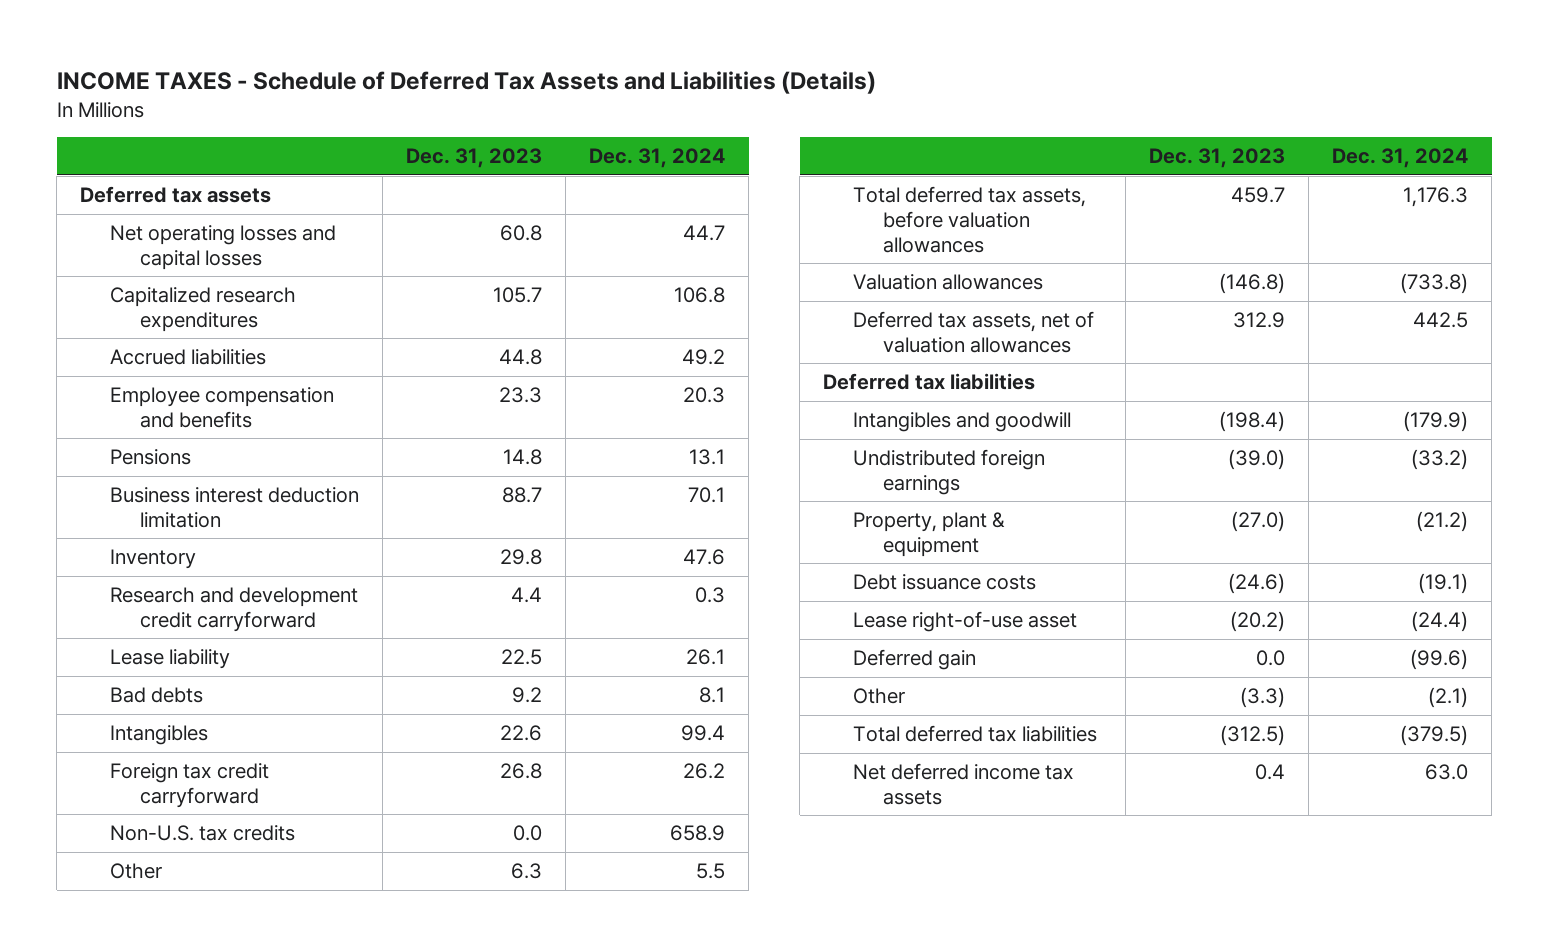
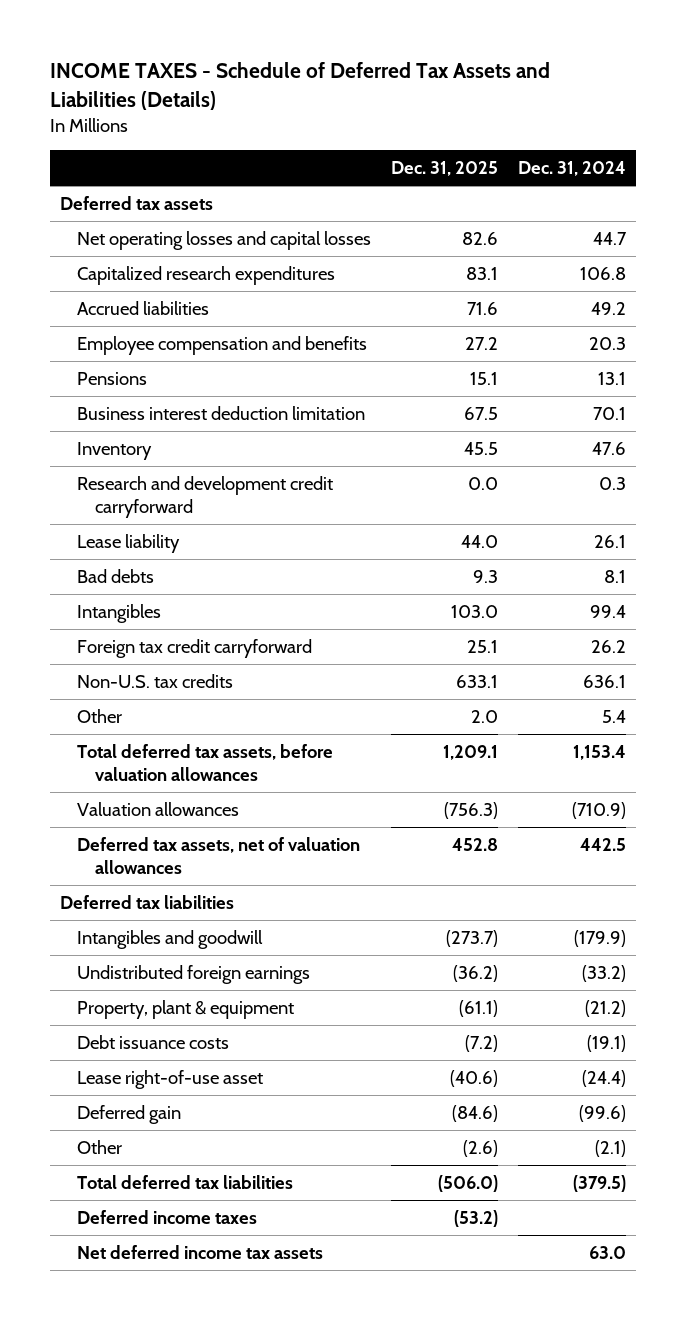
[406,148,543,169] Dec. 31, 2023 -> none
none -> [390,161,498,177] Dec. 31, 2025
[670,825,726,842] 658.9 -> [582,674,626,688] 636.1
[696,863,726,880] 5.5 -> [601,709,626,723] 5.4
[1403,187,1469,208] 1,176.3 -> [572,744,626,760] 1,153.4
[1400,273,1469,295] (733.8) -> [571,801,626,819] (710.9)
none -> [77,1209,258,1224] Deferred income taxes

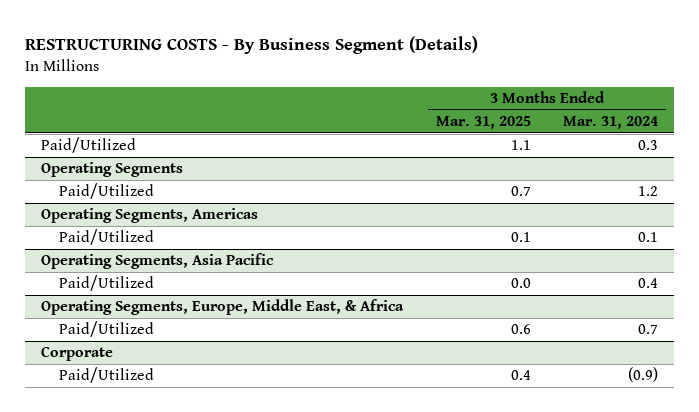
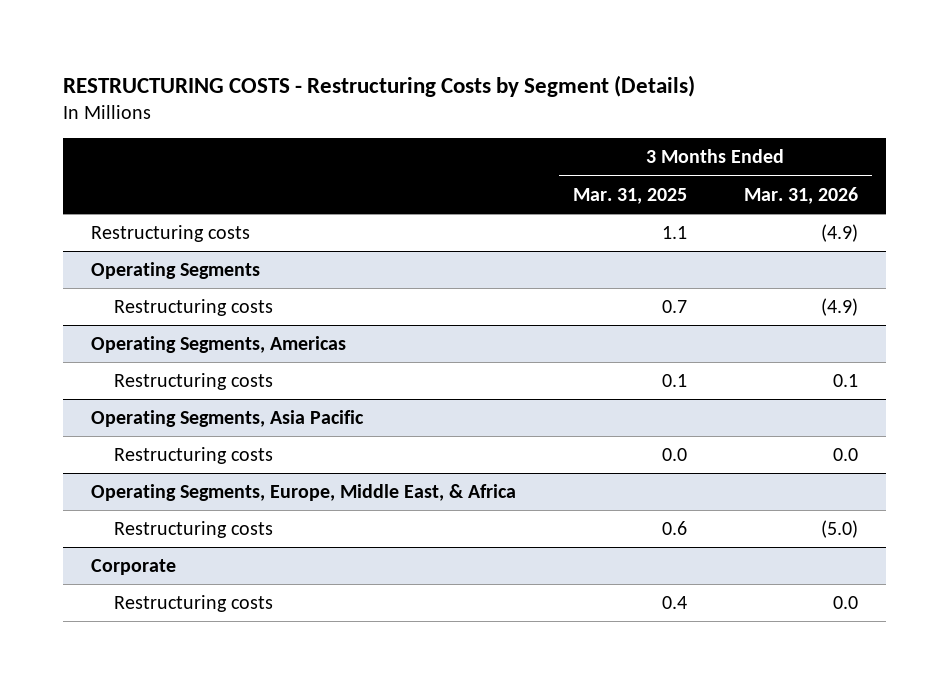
[25,35,479,54] RESTRUCTURING COSTS - By Business Segment (Details) -> [62,74,695,97] RESTRUCTURING COSTS - Restructuring Costs by Segment (Details)
[562,116,658,130] Mar. 31, 2024 -> none
none -> [743,186,858,204] Mar. 31, 2026
[41,137,137,154] Paid/Utilized -> [91,225,251,243] Restructuring costs
[59,183,155,200] Paid/Utilized -> [114,299,274,317] Restructuring costs
[59,229,155,246] Paid/Utilized -> [114,373,274,391] Restructuring costs
[59,275,155,292] Paid/Utilized -> [114,447,274,465] Restructuring costs
[59,321,155,338] Paid/Utilized -> [114,521,274,539] Restructuring costs
[59,367,155,384] Paid/Utilized -> [114,595,274,613] Restructuring costs

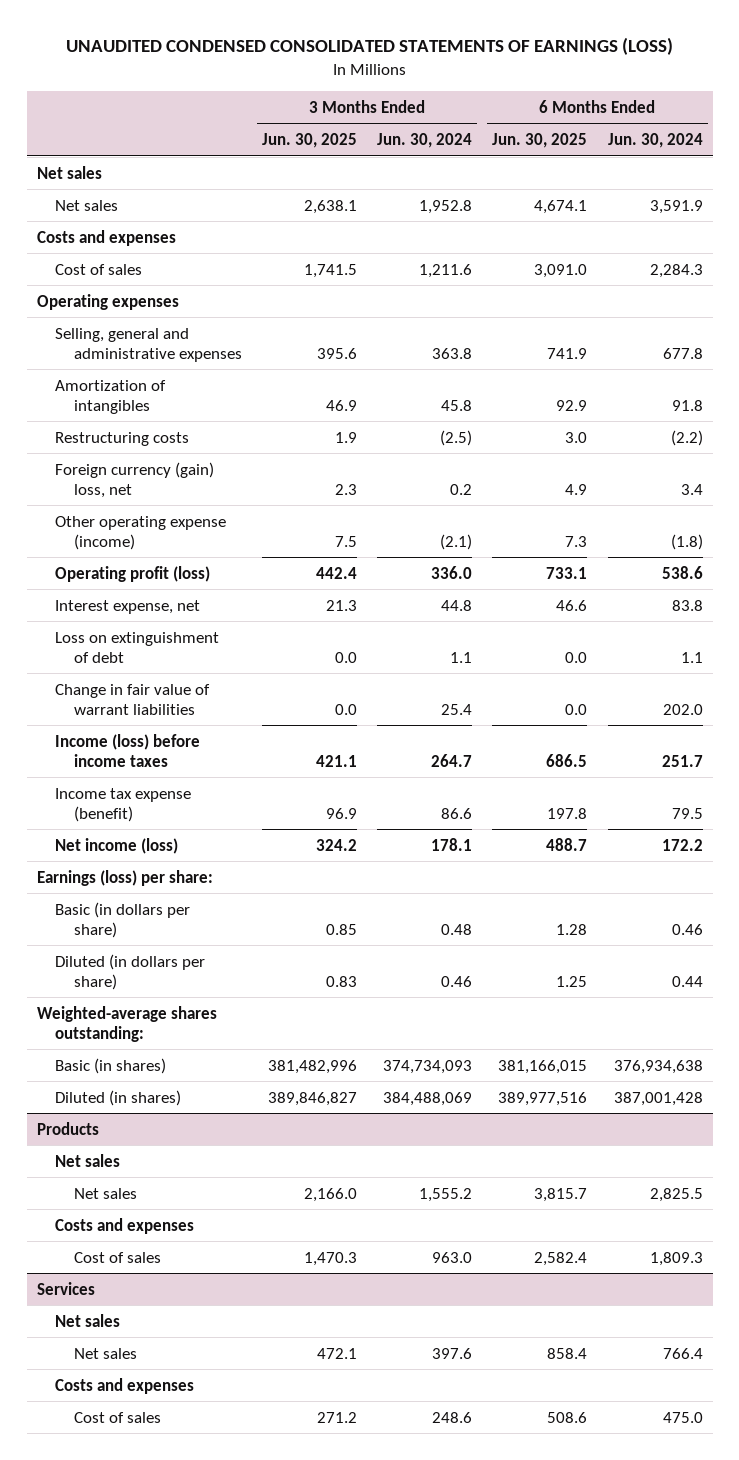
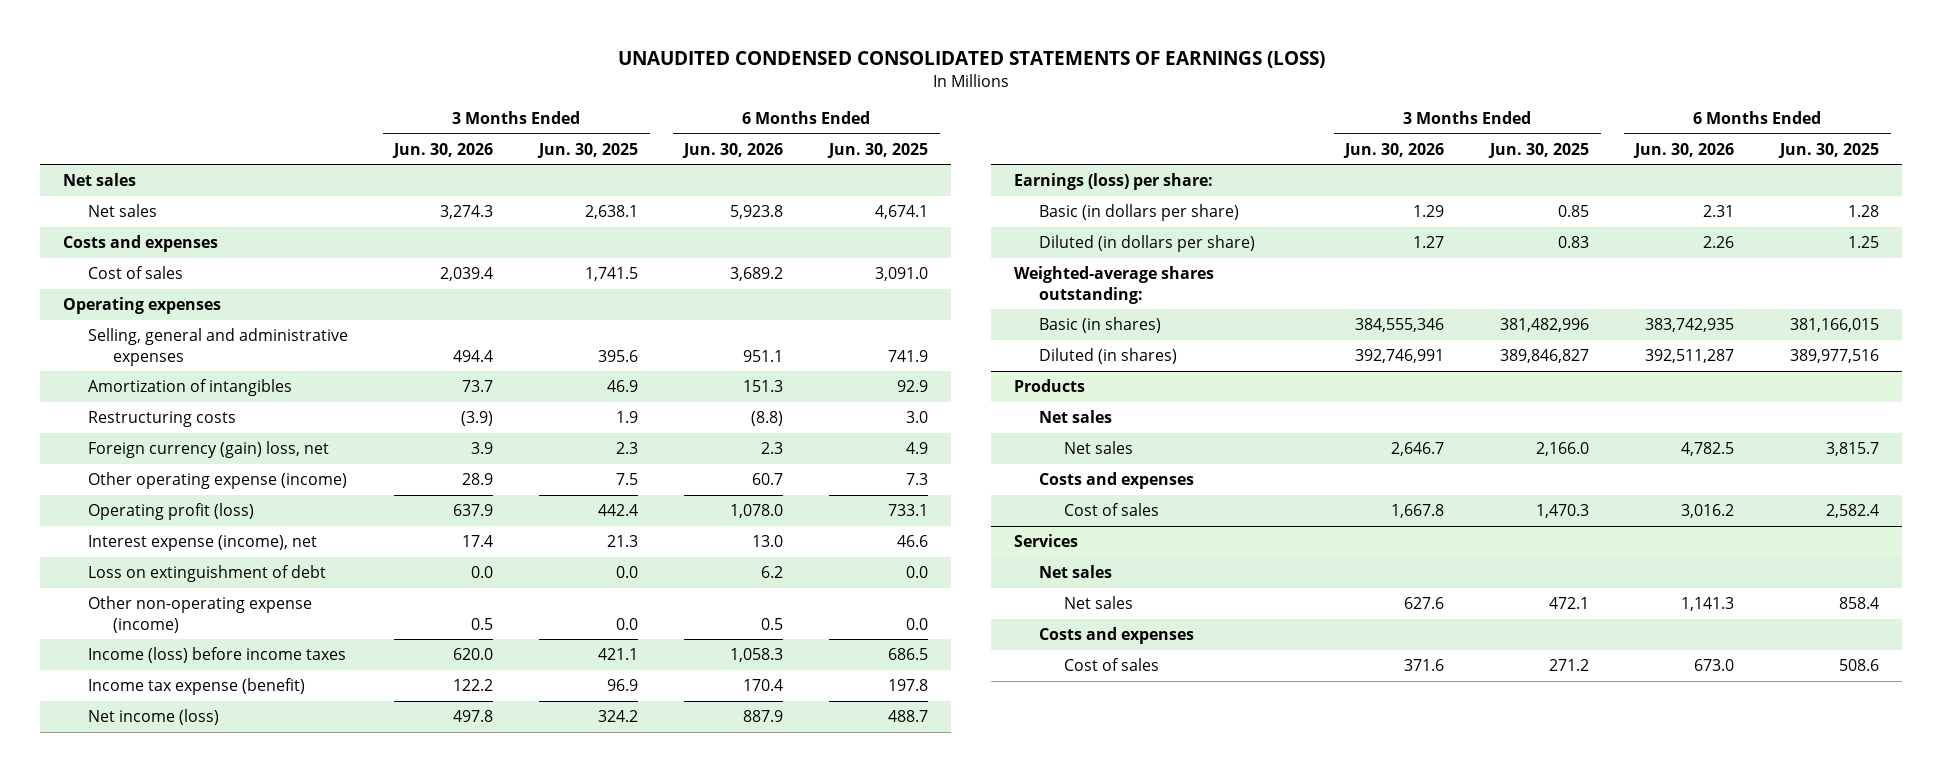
[377,132,473,148] Jun. 30, 2024 -> none
[607,132,703,148] Jun. 30, 2024 -> none
none -> [392,142,494,158] Jun. 30, 2026
none -> [682,142,784,158] Jun. 30, 2026
[55,599,201,614] Interest expense, net -> [87,535,317,552] Interest expense (income), net
[55,683,211,715] Change in fair value of warrant liabilities -> none
none -> [87,596,312,633] Other non-operating expense (income)

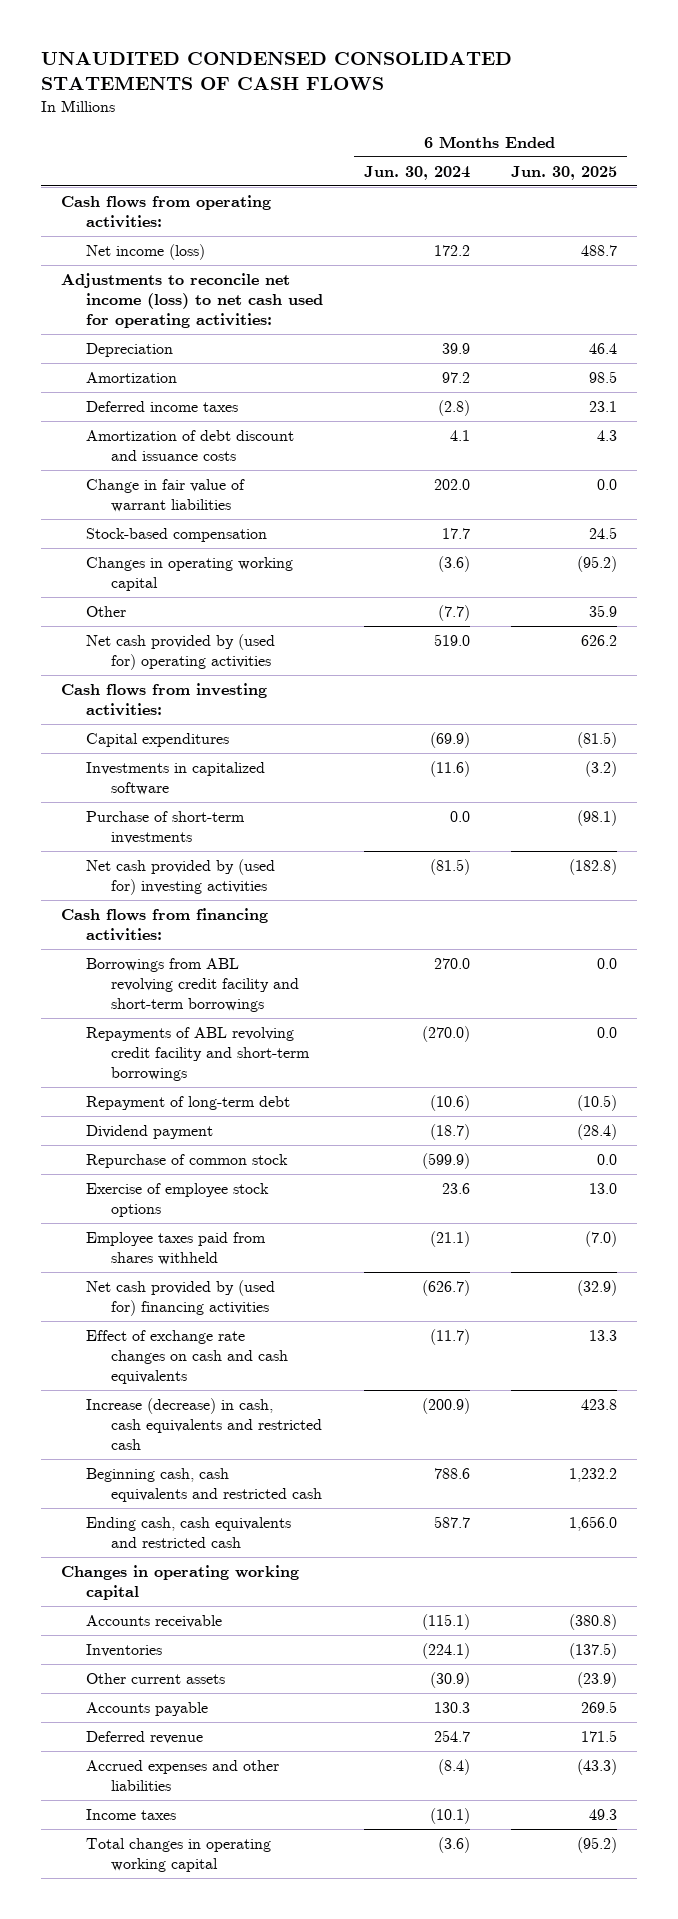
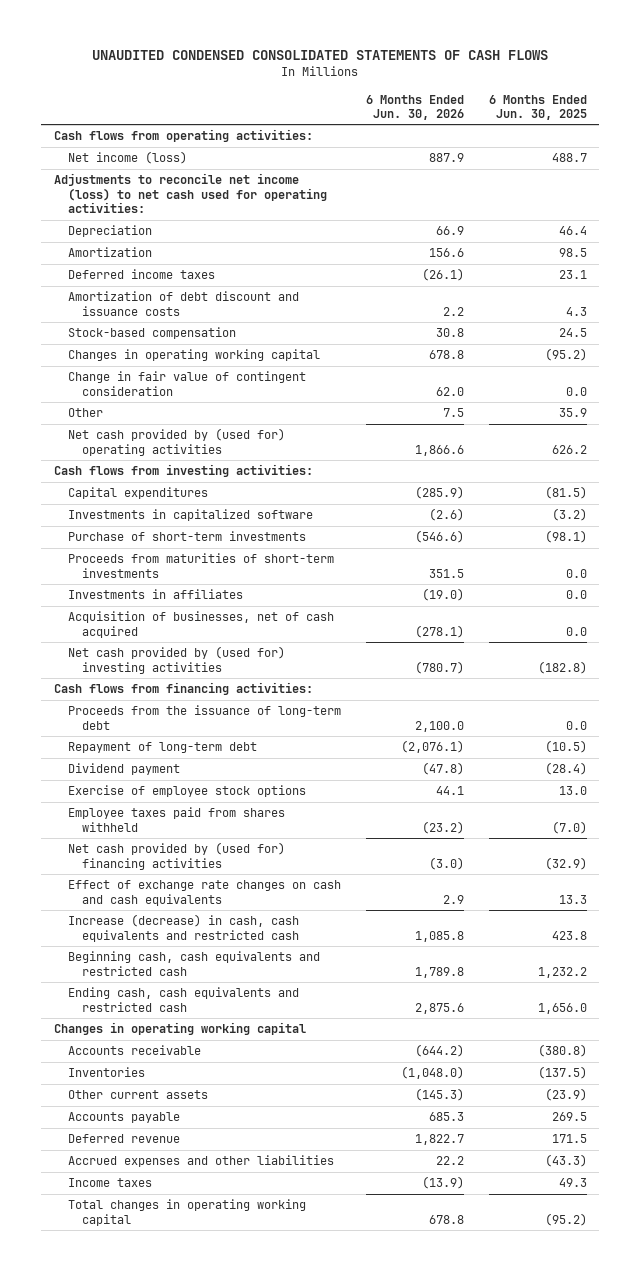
[363,165,470,180] Jun. 30, 2024 -> none
none -> [365,94,464,121] 6 Months Ended Jun. 30, 2026
[86,479,246,513] Change in fair value of warrant liabilities -> none
none -> [67,371,306,396] Change in fair value of contingent consideration
none -> [67,553,334,578] Proceeds from maturities of short-term investments
none -> [67,589,243,600] Investments in affiliates
none -> [67,611,334,638] Acquisition of businesses, net of cash acquired
[86,958,299,1013] Borrowings from ABL revolving credit facility and short-term borrowings -> none
[86,1027,310,1082] Repayments of ABL revolving credit facility and short-term borrowings -> none
none -> [67,705,341,730] Proceeds from the issuance of long-term debt
[86,1154,289,1169] Repurchase of common stock -> none

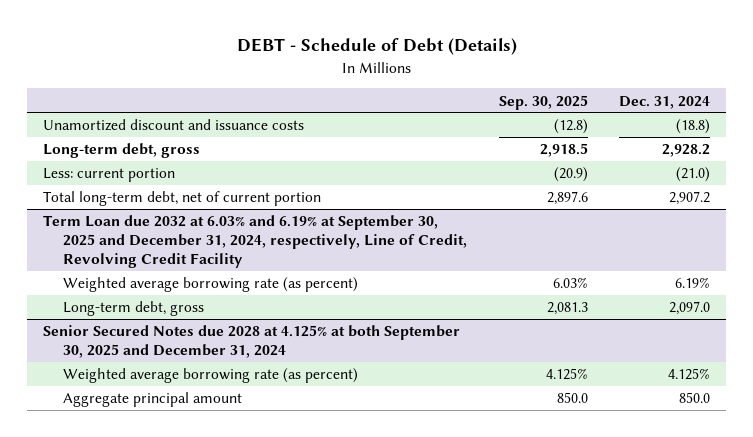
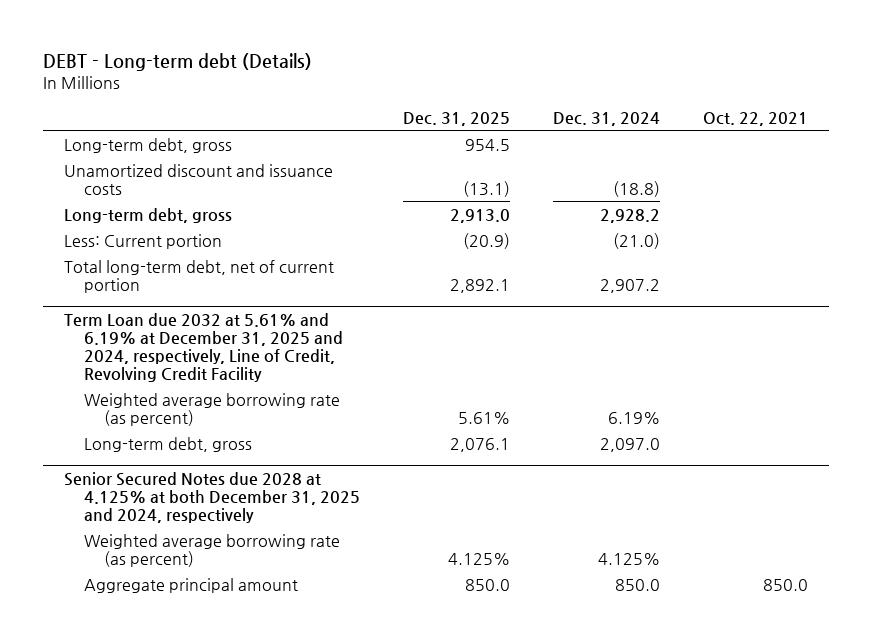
[236,38,517,56] DEBT - Schedule of Debt (Details) -> [43,53,313,72] DEBT - Long-term debt (Details)
[498,94,588,110] Sep. 30, 2025 -> none
none -> [403,111,511,126] Dec. 31, 2025
none -> [702,111,808,126] Oct. 22, 2021
none -> [64,137,233,153] Long-term debt, gross
[42,168,175,183] Less: current portion -> [64,233,223,249] Less: Current portion
[42,215,468,268] Term Loan due 2032 at 6.03% and 6.19% at September 30, 2025 and December 31, 2024, respectively, Line of Credit, Revolving Credit Facility -> [64,312,344,382] Term Loan due 2032 at 5.61% and 6.19% at December 31, 2025 and 2024, respectively, Line of Credit, Revolving Credit Facility
[42,325,460,358] Senior Secured Notes due 2028 at 4.125% at both September 30, 2025 and December 31, 2024 -> [64,471,361,523] Senior Secured Notes due 2028 at 4.125% at both December 31, 2025 and 2024, respectively

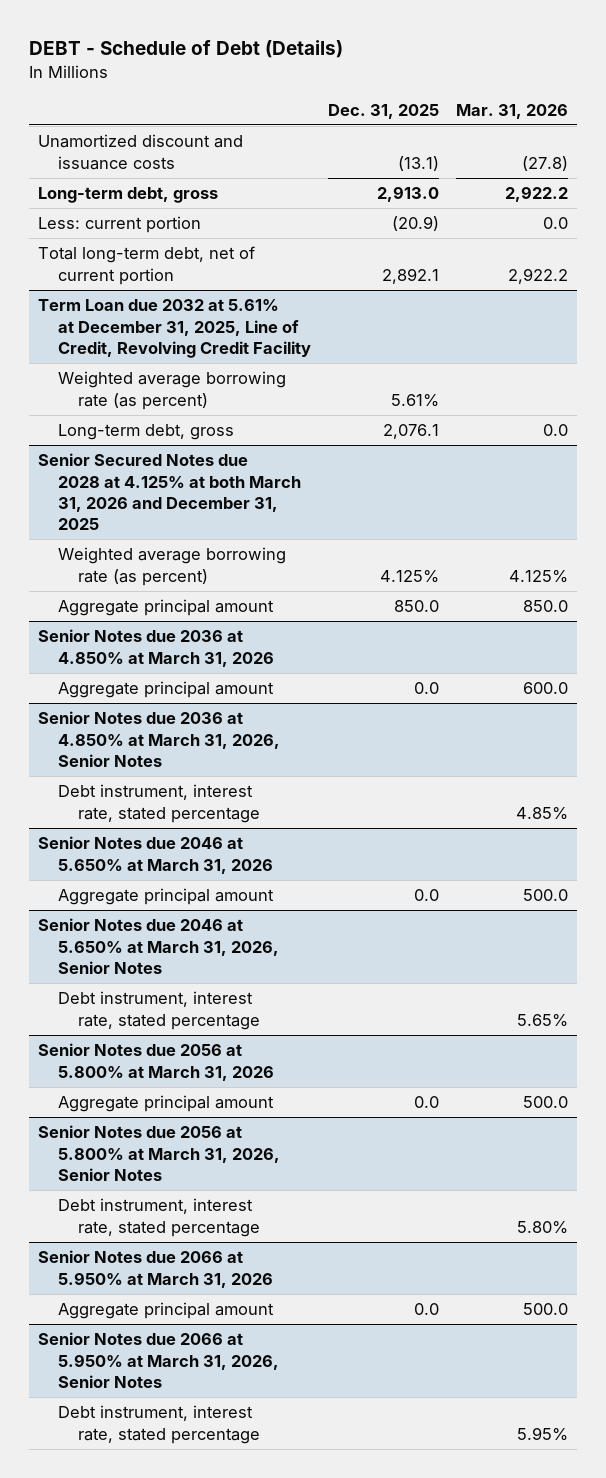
[43,53,313,72] DEBT - Long-term debt (Details) -> [29,40,344,59] DEBT - Schedule of Debt (Details)
[552,111,660,126] Dec. 31, 2024 -> none
[702,111,808,126] Oct. 22, 2021 -> none
none -> [456,103,569,119] Mar. 31, 2026
[64,137,233,153] Long-term debt, gross -> none
[64,233,223,249] Less: Current portion -> [37,216,201,234] Less: current portion
[64,312,344,382] Term Loan due 2032 at 5.61% and 6.19% at December 31, 2025 and 2024, respectively, Line of Credit, Revolving Credit Facility -> [37,299,312,358] Term Loan due 2032 at 5.61% at December 31, 2025, Line of Credit, Revolving Credit Facility
[64,471,361,523] Senior Secured Notes due 2028 at 4.125% at both December 31, 2025 and 2024, respectively -> [37,453,302,531] Senior Secured Notes due 2028 at 4.125% at both March 31, 2026 and December 31, 2025
none -> [37,629,275,667] Senior Notes due 2036 at 4.850% at March 31, 2026
none -> [58,681,275,699] Aggregate principal amount
none -> [37,711,281,767] Senior Notes due 2036 at 4.850% at March 31, 2026, Senior Notes
none -> [58,784,261,823] Debt instrument, interest rate, stated percentage
none -> [37,836,274,874] Senior Notes due 2046 at 5.650% at March 31, 2026
none -> [58,888,275,906] Aggregate principal amount
none -> [37,918,280,974] Senior Notes due 2046 at 5.650% at March 31, 2026, Senior Notes
none -> [58,991,261,1030] Debt instrument, interest rate, stated percentage
none -> [37,1043,275,1081] Senior Notes due 2056 at 5.800% at March 31, 2026
none -> [58,1095,275,1113] Aggregate principal amount
none -> [37,1125,281,1181] Senior Notes due 2056 at 5.800% at March 31, 2026, Senior Notes
none -> [58,1198,261,1237] Debt instrument, interest rate, stated percentage
none -> [37,1250,274,1288] Senior Notes due 2066 at 5.950% at March 31, 2026
none -> [58,1302,275,1320] Aggregate principal amount
none -> [37,1332,280,1388] Senior Notes due 2066 at 5.950% at March 31, 2026, Senior Notes
none -> [58,1405,261,1444] Debt instrument, interest rate, stated percentage

